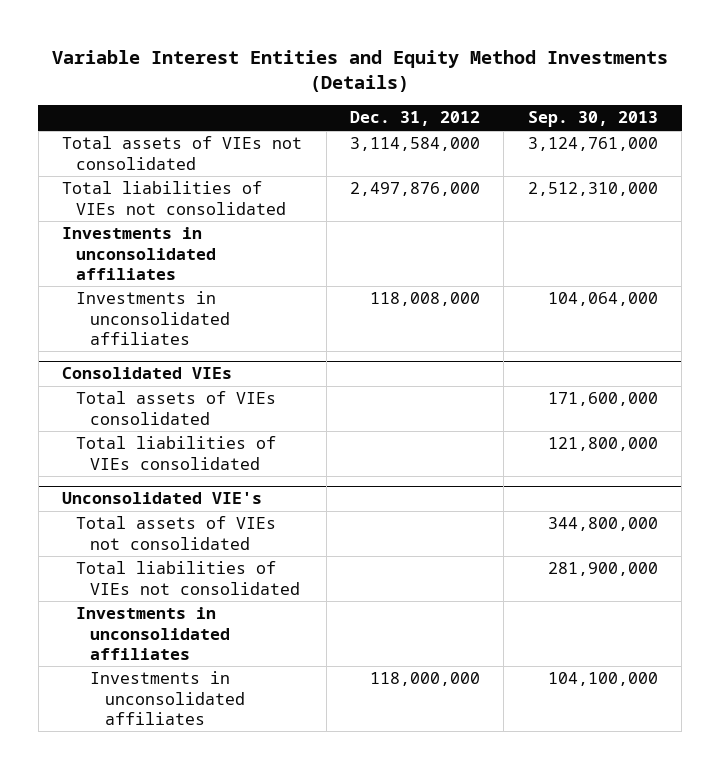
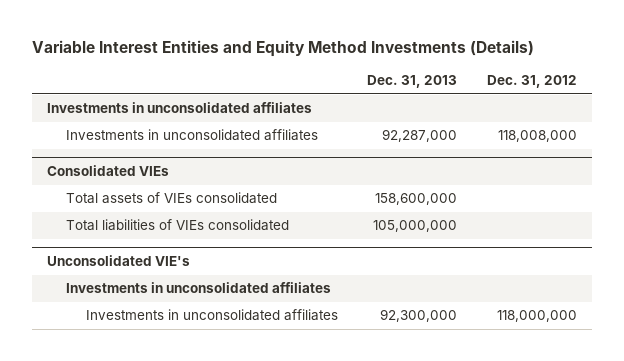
[527,111,658,128] Sep. 30, 2013 -> none
none -> [367,74,458,88] Dec. 31, 2013
[62,136,303,170] Total assets of VIEs not consolidated -> none
[62,181,287,215] Total liabilities of VIEs not consolidated -> none
[76,516,277,550] Total assets of VIEs not consolidated -> none
[76,561,301,595] Total liabilities of VIEs not consolidated -> none

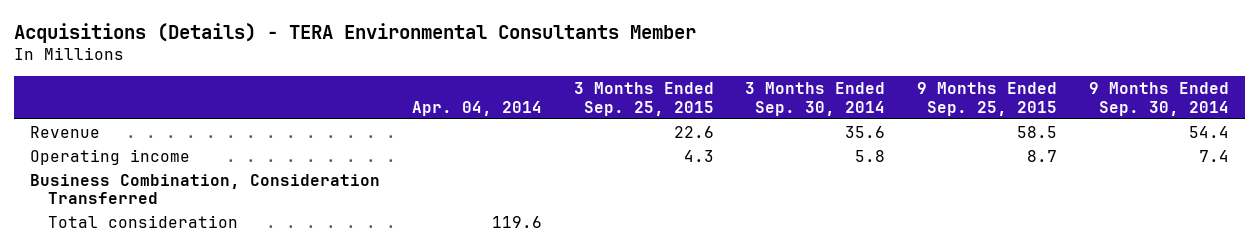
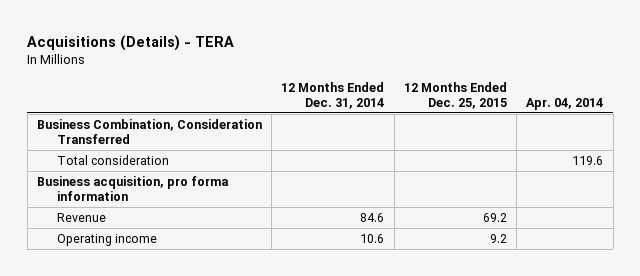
[14,22,697,43] Acquisitions (Details) - TERA Environmental Consultants Member -> [27,34,235,51] Acquisitions (Details) - TERA
[573,82,714,116] 3 Months Ended Sep. 25, 2015 -> none
[745,82,886,116] 3 Months Ended Sep. 30, 2014 -> none
[917,82,1058,116] 9 Months Ended Sep. 25, 2015 -> none
[1089,82,1230,116] 9 Months Ended Sep. 30, 2014 -> none
none -> [281,81,385,109] 12 Months Ended Dec. 31, 2014
none -> [403,81,507,109] 12 Months Ended Dec. 25, 2015
none -> [37,176,230,202] Business acquisition, pro forma information
[29,125,100,138] Revenue -> [56,213,106,223] Revenue
[29,148,190,165] Operating income -> [56,234,157,247] Operating income

